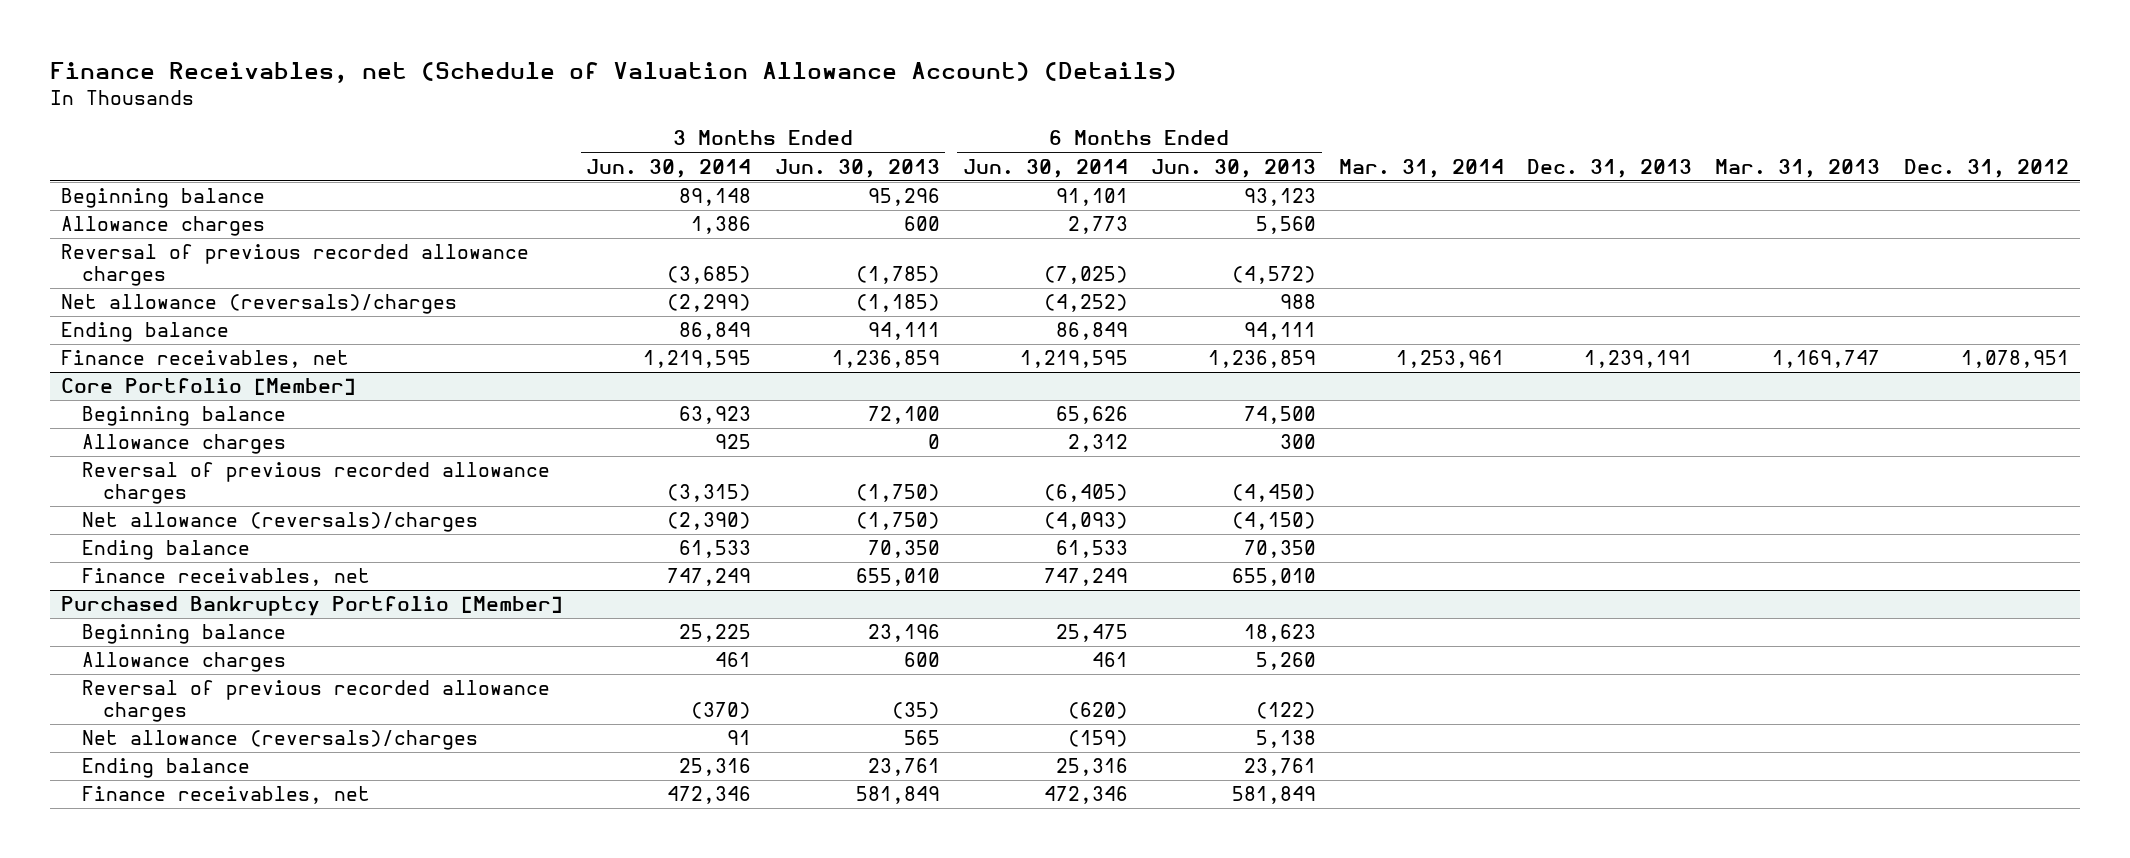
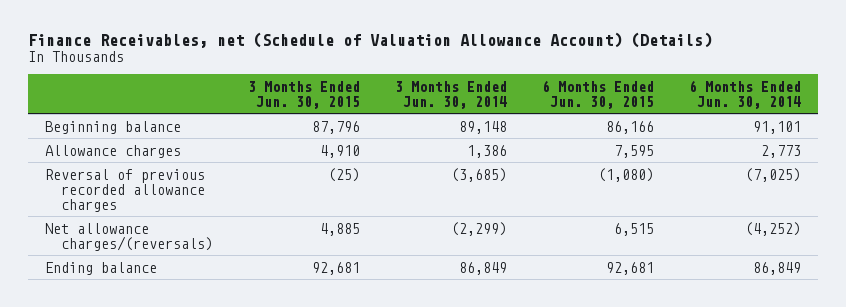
[774,158,940,178] Jun. 30, 2013 -> none
[1150,158,1316,178] Jun. 30, 2013 -> none
[1339,158,1505,178] Mar. 31, 2014 -> none
[1527,158,1693,178] Dec. 31, 2013 -> none
[1715,158,1881,178] Mar. 31, 2013 -> none
[1903,158,2069,178] Dec. 31, 2012 -> none
none -> [248,80,361,109] 3 Months Ended Jun. 30, 2015
none -> [541,79,654,109] 6 Months Ended Jun. 30, 2015
[61,294,458,315] Net allowance (reversals)/charges -> [45,222,214,251] Net allowance charges/(reversals)
[61,350,350,369] Finance receivables, net -> none
[61,378,357,396] Core Portfolio [Member] -> none
[82,406,287,427] Beginning balance -> none
[82,434,287,455] Allowance charges -> none
[82,462,551,505] Reversal of previous recorded allowance charges -> none
[82,512,479,533] Net allowance (reversals)/charges -> none
[82,540,251,561] Ending balance -> none
[82,568,371,587] Finance receivables, net -> none
[61,596,564,617] Purchased Bankruptcy Portfolio [Member] -> none
[82,624,287,645] Beginning balance -> none
[82,652,287,673] Allowance charges -> none
[82,680,551,723] Reversal of previous recorded allowance charges -> none
[82,730,479,751] Net allowance (reversals)/charges -> none
[82,758,251,779] Ending balance -> none
[82,786,371,805] Finance receivables, net -> none

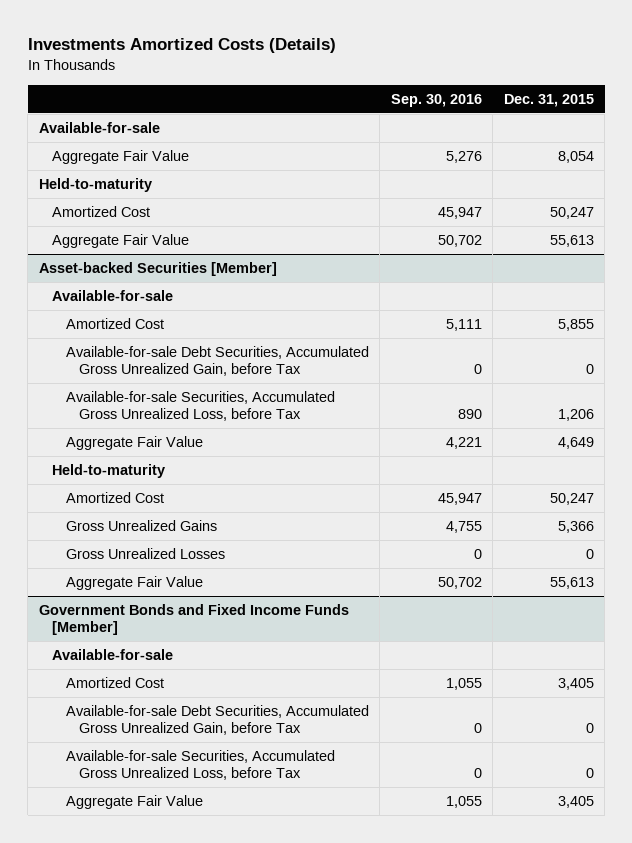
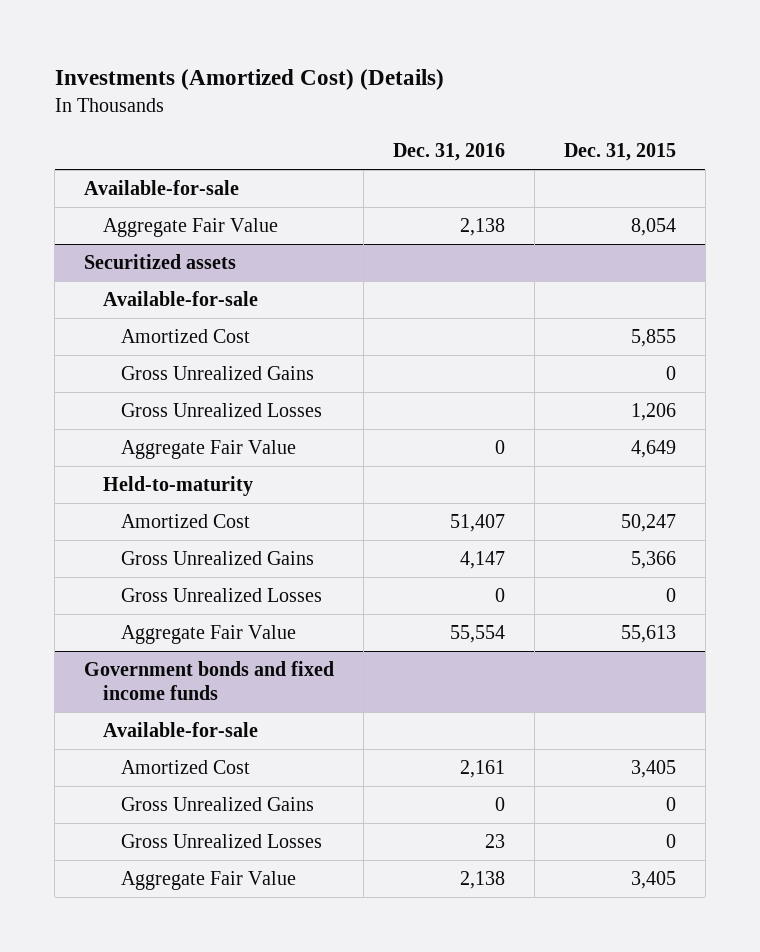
[27,38,336,54] Investments Amortized Costs (Details) -> [54,69,444,91] Investments (Amortized Cost) (Details)
[390,93,482,107] Sep. 30, 2016 -> none
none -> [392,143,505,162] Dec. 31, 2016
[38,178,152,193] Held-to-maturity -> none
[52,206,151,218] Amortized Cost -> none
[52,234,190,249] Aggregate Fair Value -> none
[38,262,277,277] Asset-backed Securities [Member] -> [84,253,237,269] Securitized assets
[65,346,369,377] Available-for-sale Debt Securities, Accumulated Gross Unrealized Gain, before Tax -> none
none -> [121,365,315,380] Gross Unrealized Gains
[65,391,335,422] Available-for-sale Securities, Accumulated Gross Unrealized Loss, before Tax -> [121,402,323,417] Gross Unrealized Losses
[38,604,349,636] Government Bonds and Fixed Income Funds [Member] -> [84,660,335,701] Government bonds and fixed income funds
[65,705,369,736] Available-for-sale Debt Securities, Accumulated Gross Unrealized Gain, before Tax -> none
[65,750,335,781] Available-for-sale Securities, Accumulated Gross Unrealized Loss, before Tax -> none
none -> [121,796,315,811] Gross Unrealized Gains
none -> [121,833,323,848] Gross Unrealized Losses

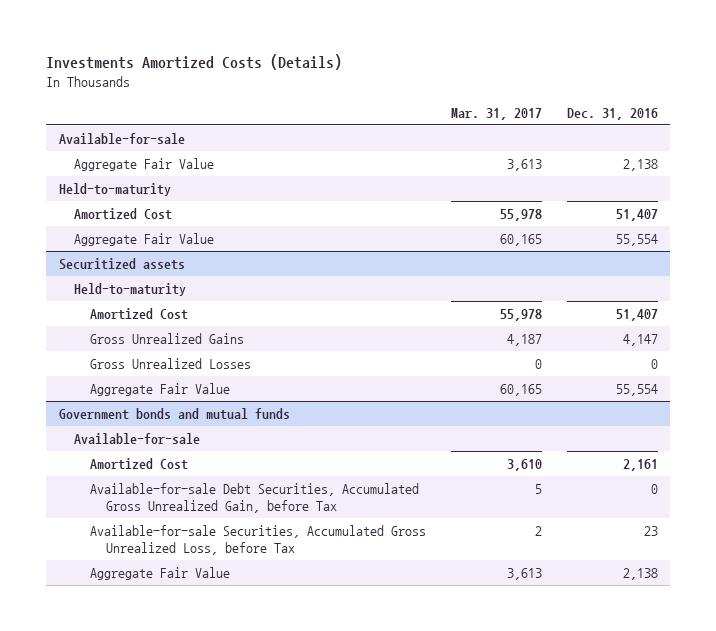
[54,69,444,91] Investments (Amortized Cost) (Details) -> [46,54,343,71] Investments Amortized Costs (Details)
[563,143,676,162] Dec. 31, 2015 -> none
none -> [451,107,543,120] Mar. 31, 2017
none -> [58,183,171,197] Held-to-maturity
none -> [74,208,173,221] Amortized Cost
none -> [74,233,215,247] Aggregate Fair Value
[102,290,258,306] Available-for-sale -> none
[121,328,251,343] Amortized Cost -> none
[121,365,315,380] Gross Unrealized Gains -> none
[121,402,323,417] Gross Unrealized Losses -> none
[121,439,297,459] Aggregate Fair Value -> none
[84,660,335,701] Government bonds and fixed income funds -> [58,408,290,421] Government bonds and mutual funds
[121,796,315,811] Gross Unrealized Gains -> none
[121,833,323,848] Gross Unrealized Losses -> none
none -> [90,483,420,513] Available-for-sale Debt Securities, Accumulated Gross Unrealized Gain, before Tax
none -> [90,525,427,555] Available-for-sale Securities, Accumulated Gross Unrealized Loss, before Tax

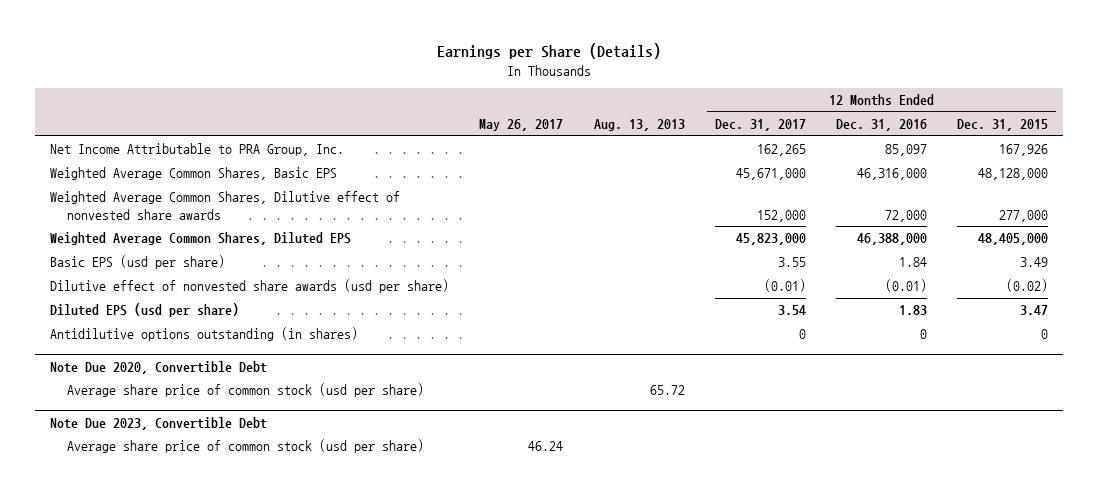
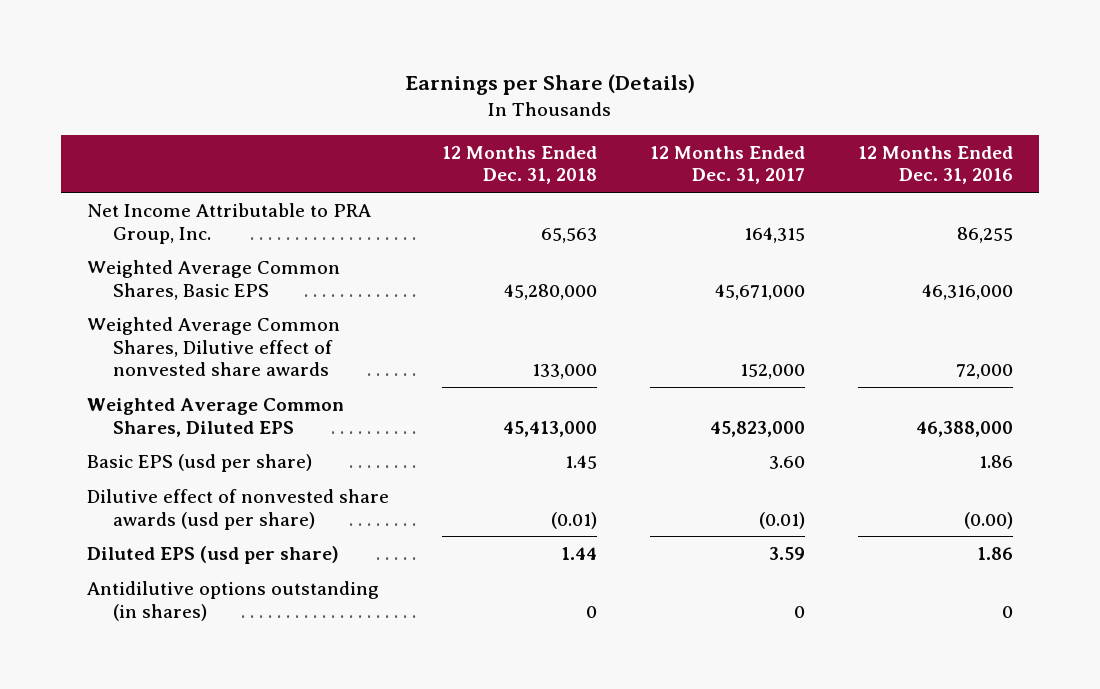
[479,119,564,132] May 26, 2017 -> none
[593,119,685,132] Aug. 13, 2013 -> none
[957,119,1049,132] Dec. 31, 2015 -> none
none -> [442,145,598,185] 12 Months Ended Dec. 31, 2018
[756,144,806,157] 162,265 -> [743,226,805,243] 164,315
[885,144,928,157] 85,097 -> [956,226,1013,243] 86,255
[777,257,806,268] 3.55 -> [768,455,805,469] 3.60
[899,257,928,268] 1.84 -> [978,454,1013,468] 1.86
[885,279,928,293] (0.01) -> [963,511,1013,529] (0.00)
[777,305,806,316] 3.54 -> [768,546,805,560] 3.59
[899,305,928,316] 1.83 -> [976,546,1013,560] 1.86
[50,360,268,374] Note Due 2020, Convertible Debt -> none
[66,383,424,398] Average share price of common stock (usd per share) -> none
[50,416,268,430] Note Due 2023, Convertible Debt -> none
[66,439,424,454] Average share price of common stock (usd per share) -> none

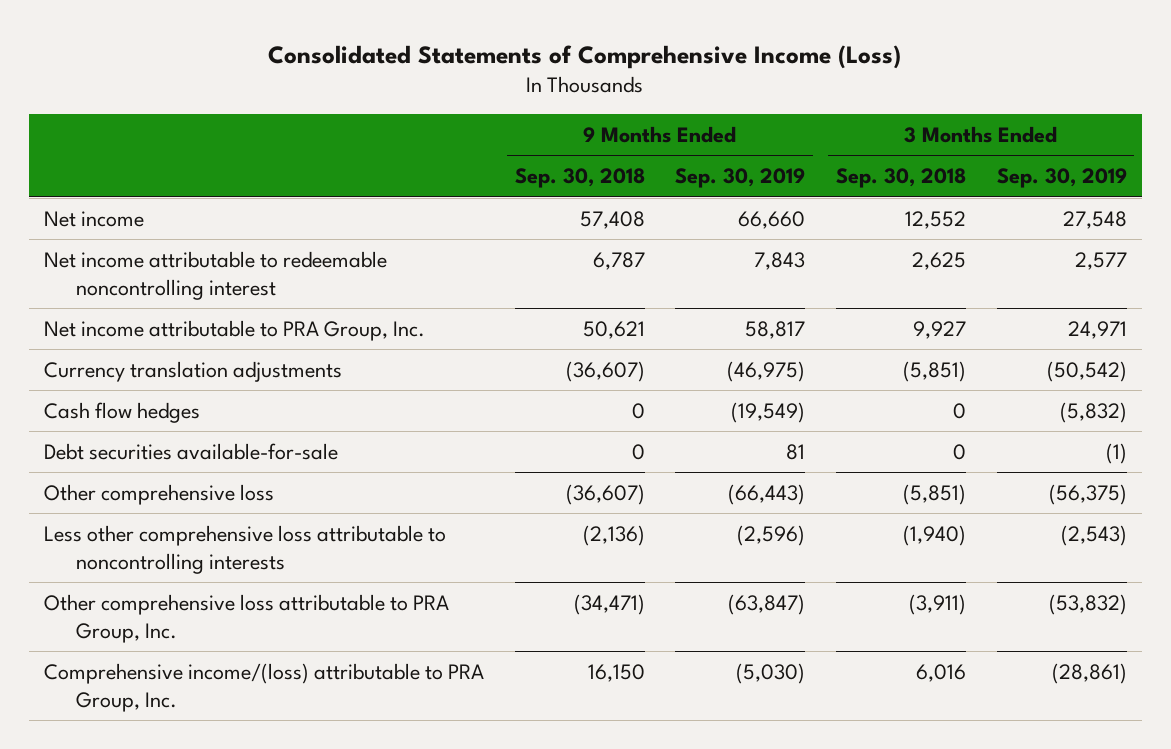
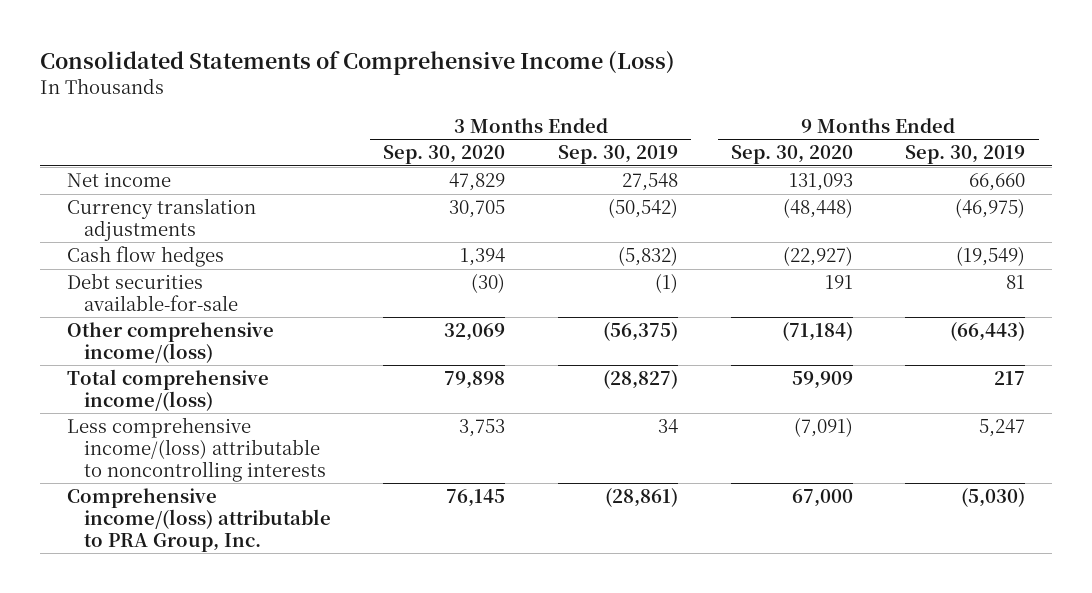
[514,168,645,189] Sep. 30, 2018 -> none
[836,168,967,189] Sep. 30, 2018 -> none
none -> [383,145,506,165] Sep. 30, 2020
none -> [730,145,853,165] Sep. 30, 2020
[44,250,388,301] Net income attributable to redeemable noncontrolling interest -> none
[44,319,426,341] Net income attributable to PRA Group, Inc. -> none
[44,593,450,644] Other comprehensive loss attributable to PRA Group, Inc. -> none
[44,483,275,505] Other comprehensive loss -> [66,322,274,363] Other comprehensive income/(loss)
none -> [66,369,269,411] Total comprehensive income/(loss)
[44,524,447,575] Less other comprehensive loss attributable to noncontrolling interests -> [66,417,326,482] Less comprehensive income/(loss) attributable to noncontrolling interests
[737,524,806,546] (2,596) -> [979,419,1026,438] 5,247
[1060,524,1127,546] (2,543) -> [658,419,679,434] 34

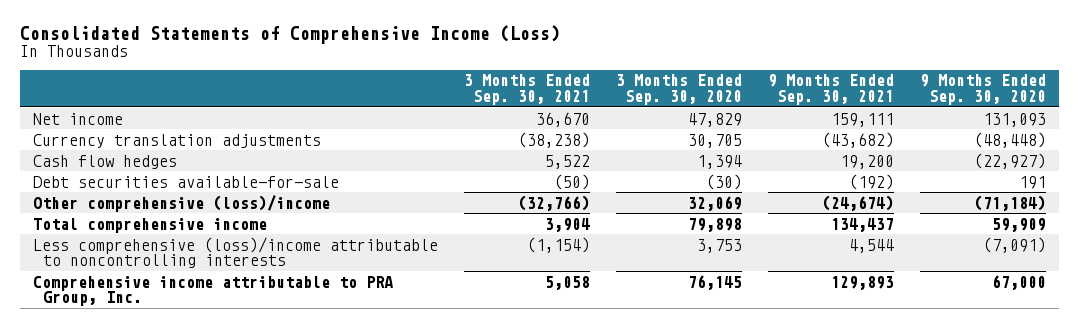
[558,145,679,165] Sep. 30, 2019 -> none
[905,145,1026,165] Sep. 30, 2019 -> none
none -> [463,74,590,106] 3 Months Ended Sep. 30, 2021
none -> [768,74,895,106] 9 Months Ended Sep. 30, 2021
[66,322,274,363] Other comprehensive income/(loss) -> [32,194,330,212] Other comprehensive (loss)/income
[66,369,269,411] Total comprehensive income/(loss) -> [32,217,267,233] Total comprehensive income
[66,417,326,482] Less comprehensive income/(loss) attributable to noncontrolling interests -> [32,236,438,269] Less comprehensive (loss)/income attributable to noncontrolling interests
[66,488,331,552] Comprehensive income/(loss) attributable to PRA Group, Inc. -> [32,275,393,307] Comprehensive income attributable to PRA Group, Inc.

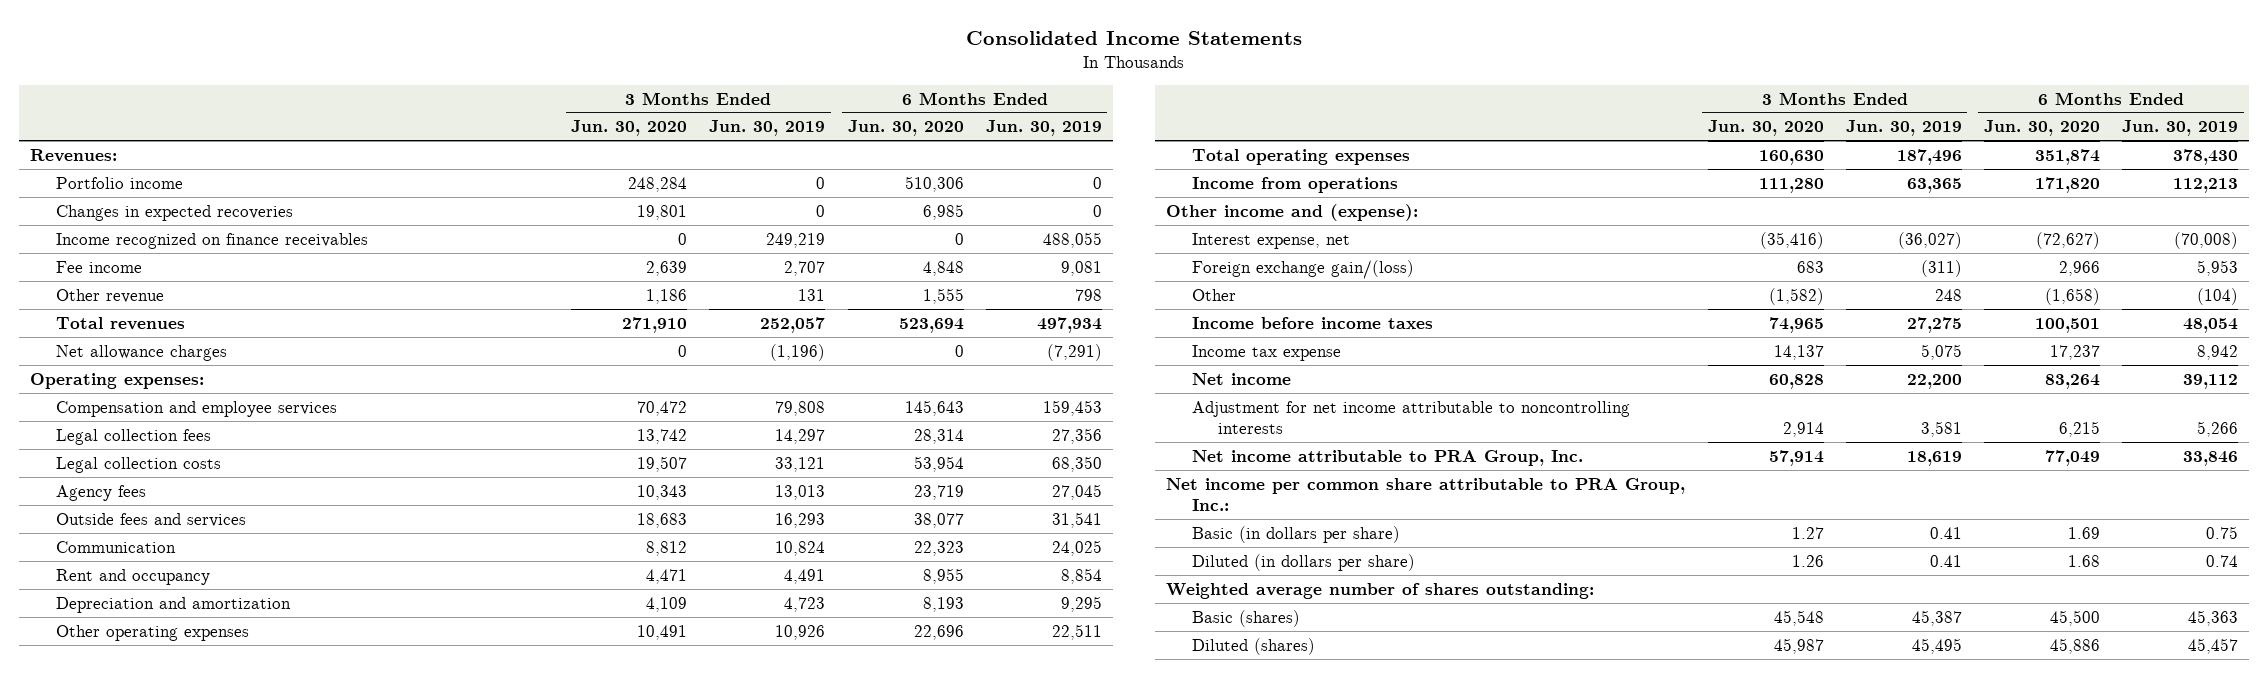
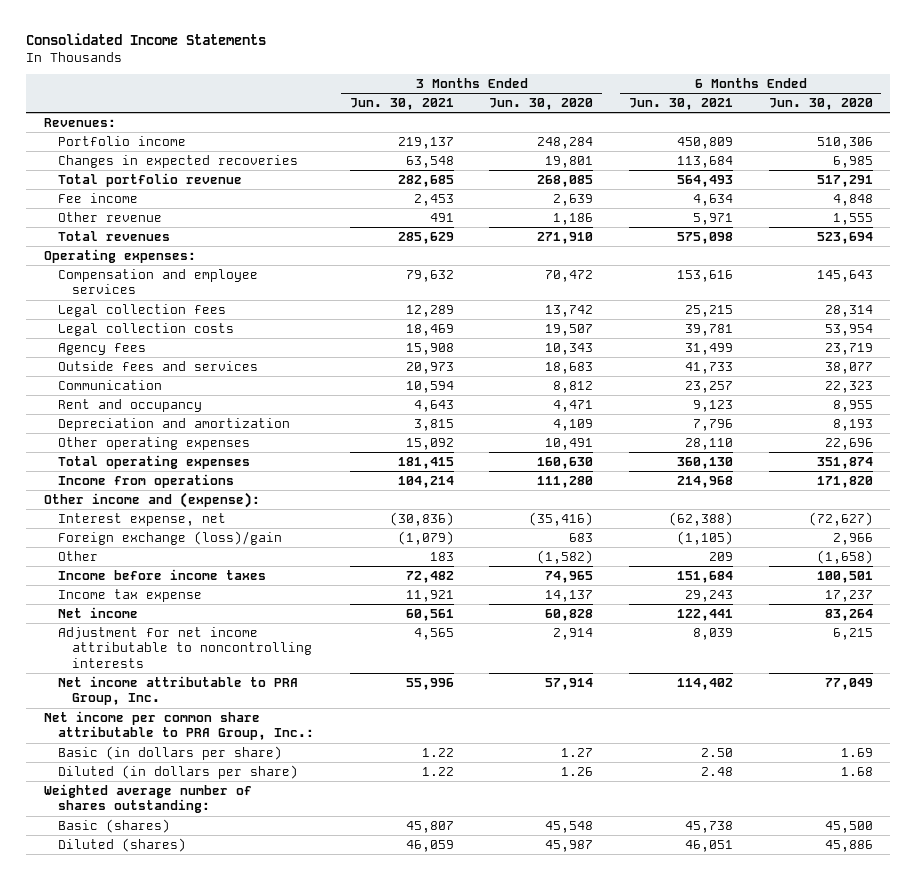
[709,120,826,137] Jun. 30, 2019 -> none
[985,120,1102,137] Jun. 30, 2019 -> none
none -> [349,97,454,110] Jun. 30, 2021
none -> [628,97,733,110] Jun. 30, 2021
[55,232,368,249] Income recognized on finance receivables -> none
none -> [58,172,243,187] Total portfolio revenue
[55,344,227,361] Net allowance charges -> none
[1191,259,1414,279] Foreign exchange gain/(loss) -> [58,530,283,545] Foreign exchange (loss)/gain

